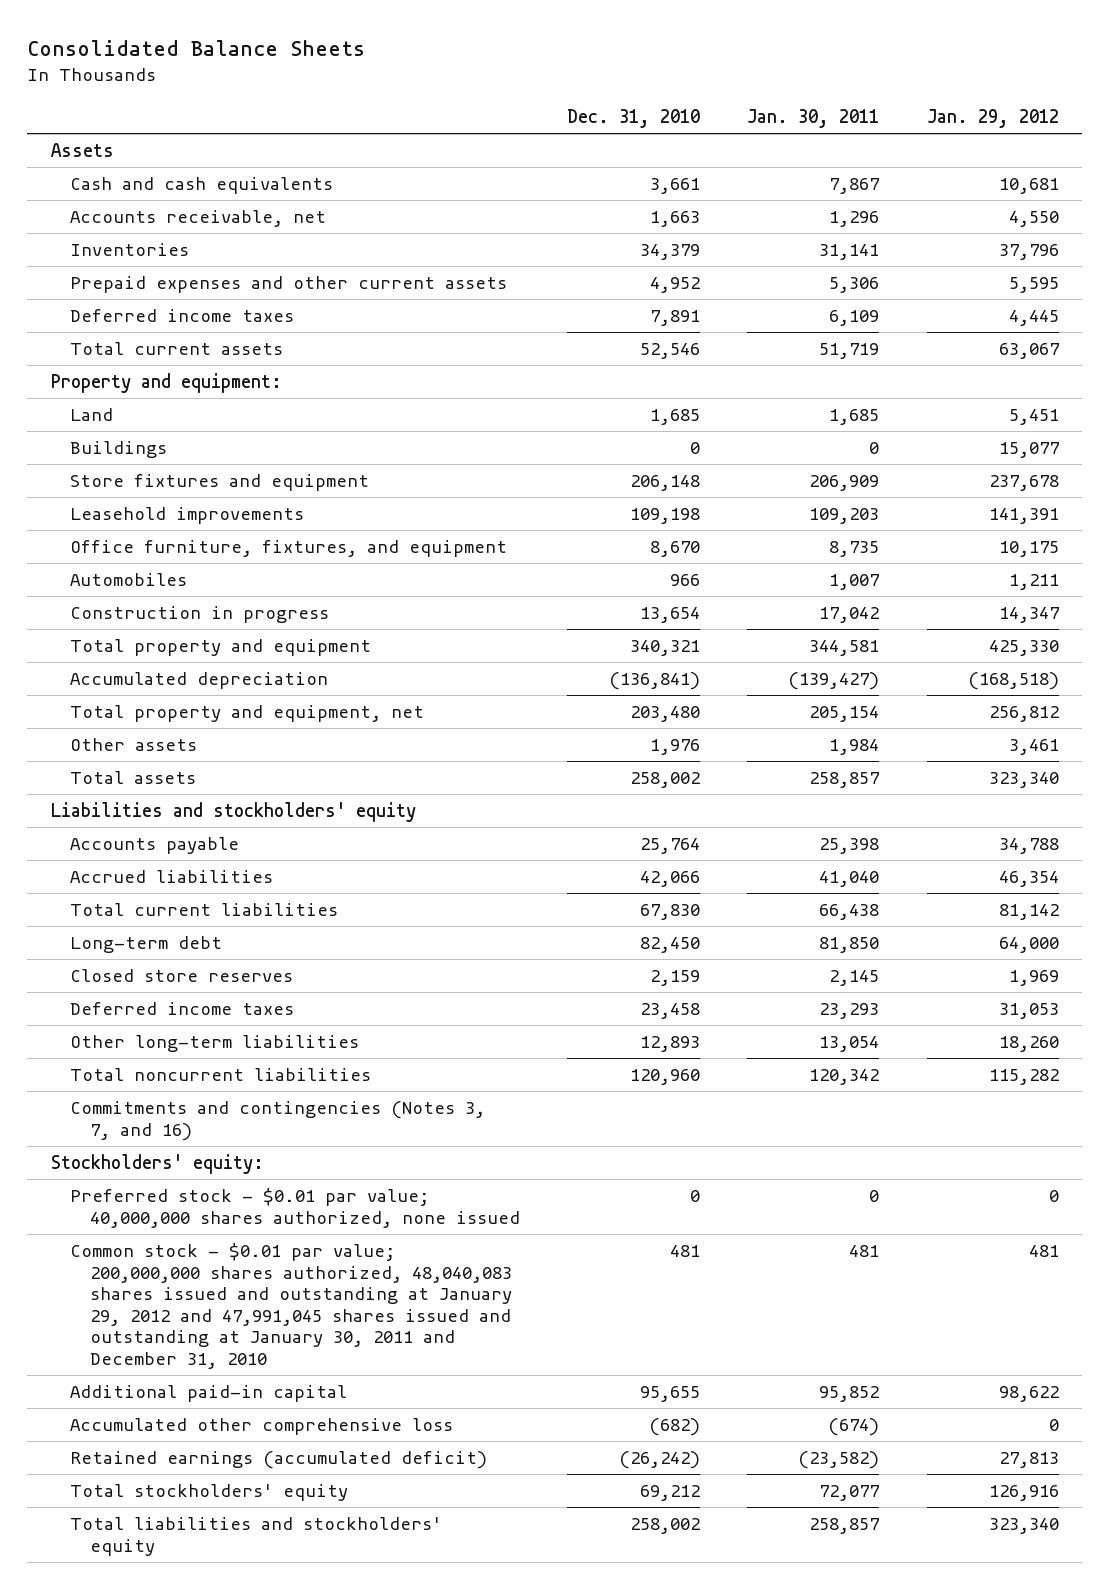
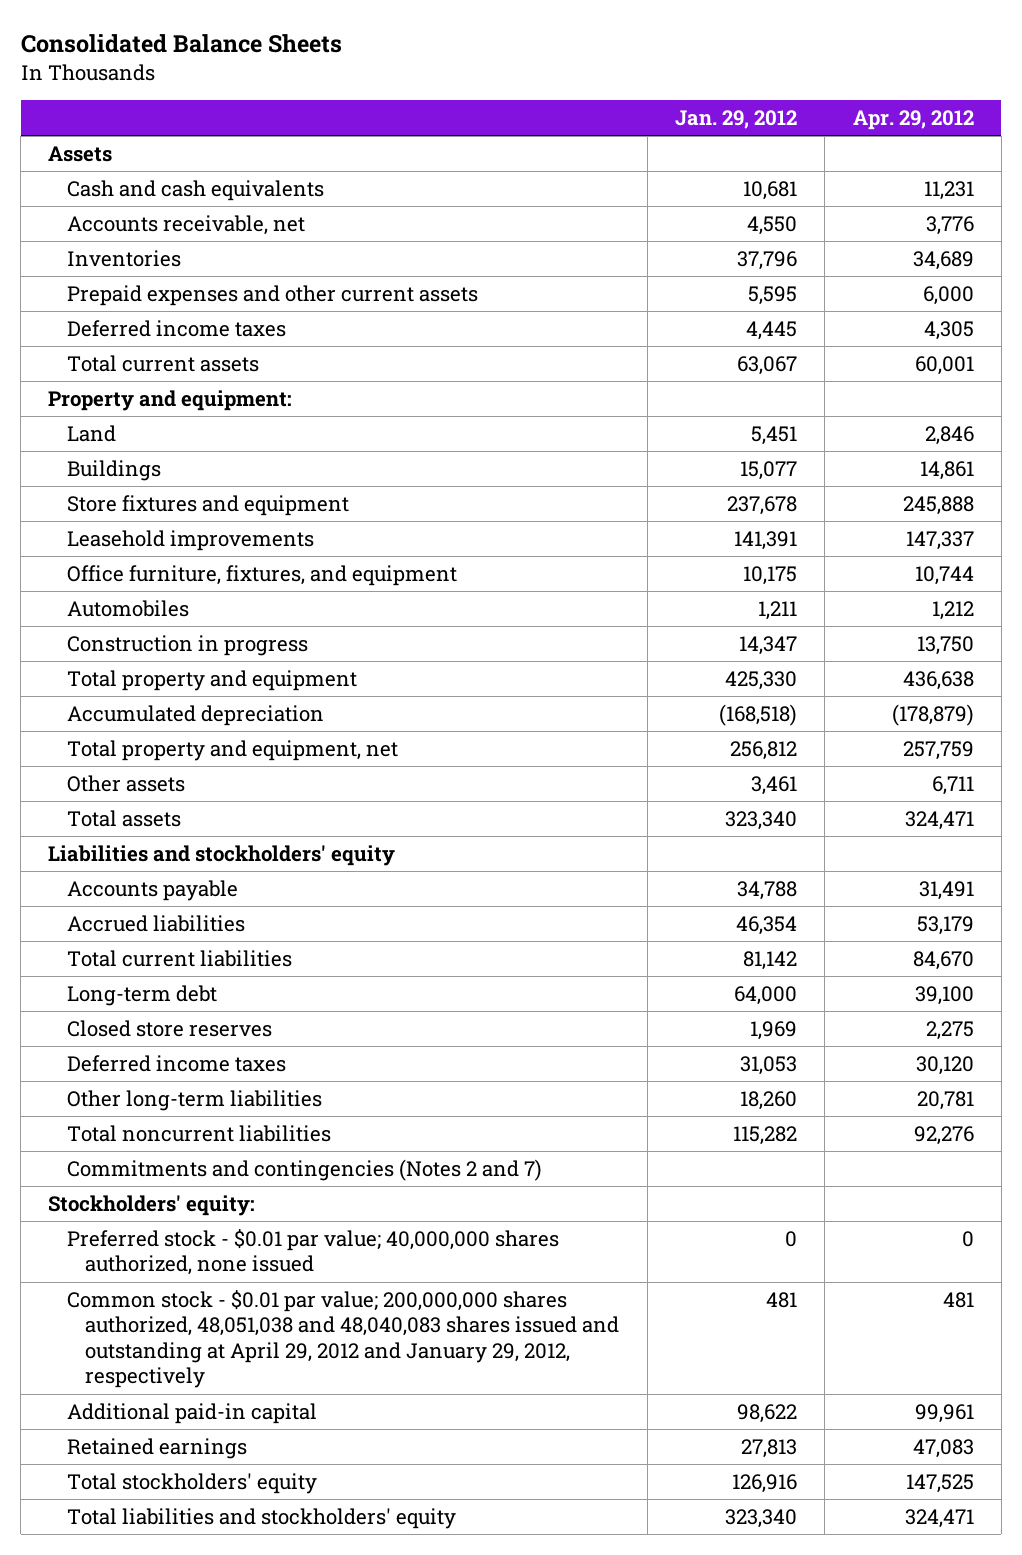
[566,109,700,129] Dec. 31, 2010 -> none
[747,109,880,129] Jan. 30, 2011 -> none
none -> [852,110,974,131] Apr. 29, 2012
[70,1100,486,1141] Commitments and contingencies (Notes 3, 7, and 16) -> [66,1158,542,1181] Commitments and contingencies (Notes 2 and 7)
[70,1242,512,1370] Common stock - $0.01 par value; 200,000,000 shares authorized, 48,040,083 shares issued and outstanding at January 29, 2012 and 47,991,045 shares issued and outstanding at January 30, 2011 and December 31, 2010 -> [66,1289,620,1389] Common stock - $0.01 par value; 200,000,000 shares authorized, 48,051,038 and 48,040,083 shares issued and outstanding at April 29, 2012 and January 29, 2012, respectively
[70,1417,454,1435] Accumulated other comprehensive loss -> none
[70,1450,488,1469] Retained earnings (accumulated deficit) -> [66,1437,247,1459] Retained earnings

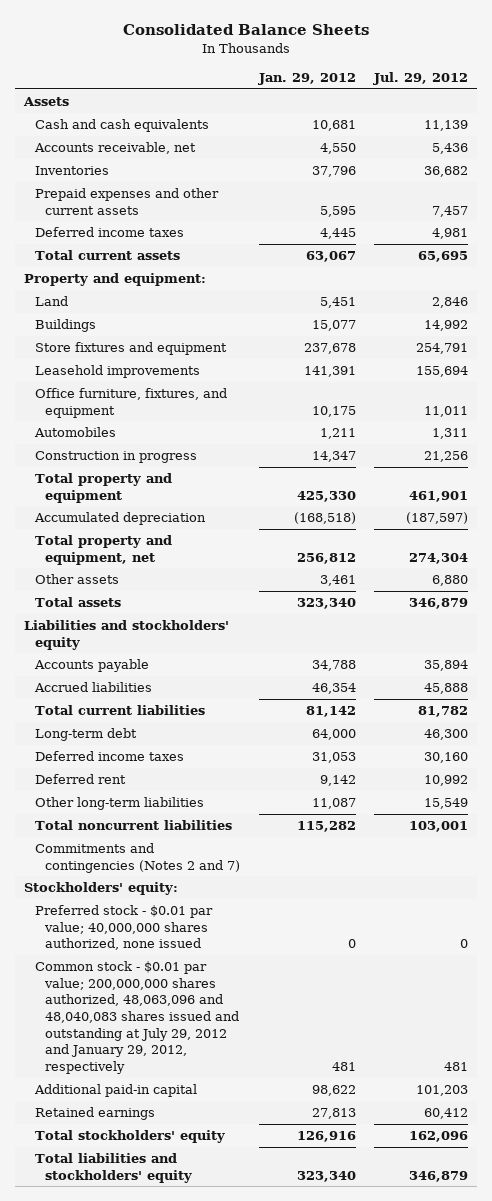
[852,110,974,131] Apr. 29, 2012 -> none
none -> [373,72,469,86] Jul. 29, 2012
[66,1019,272,1037] Closed store reserves -> none
none -> [34,774,126,785] Deferred rent
[739,1090,797,1110] 18,260 -> [311,798,356,810] 11,087
[66,1289,620,1389] Common stock - $0.01 par value; 200,000,000 shares authorized, 48,051,038 and 48,040,083 shares issued and outstanding at April 29, 2012 and January 29, 2012, respectively -> [34,961,240,1075] Common stock - $0.01 par value; 200,000,000 shares authorized, 48,063,096 and 48,040,083 shares issued and outstanding at July 29, 2012 and January 29, 2012, respectively

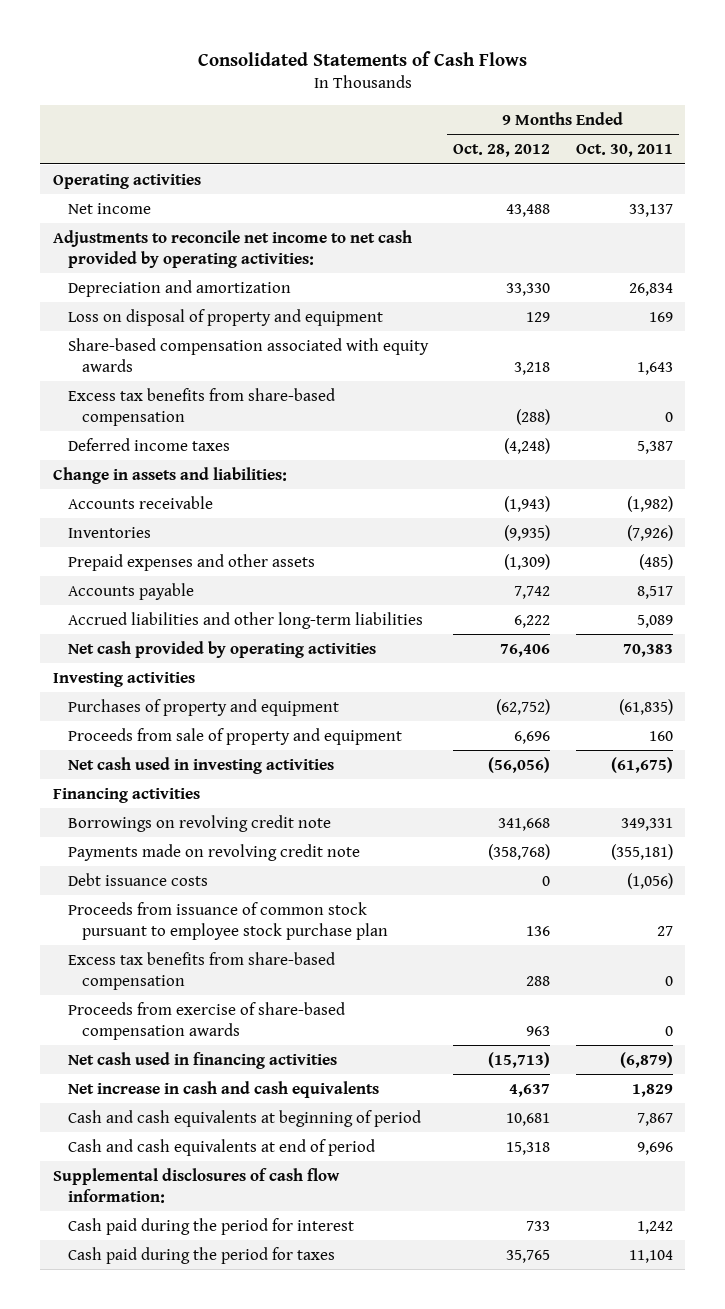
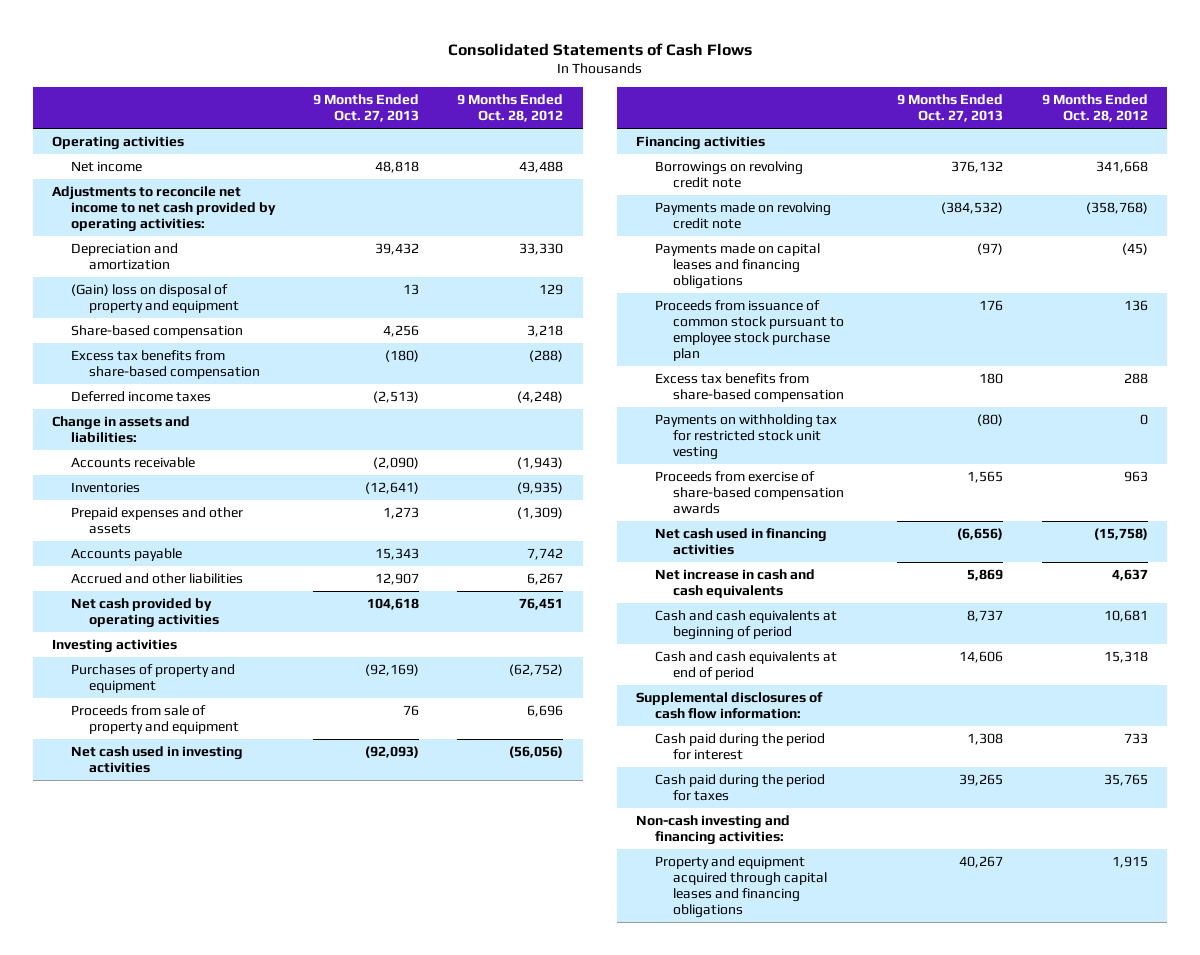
[575,144,673,158] Oct. 30, 2011 -> none
none -> [313,94,420,123] 9 Months Ended Oct. 27, 2013
[67,308,383,326] Loss on disposal of property and equipment -> [70,284,240,314] (Gain) loss on disposal of property and equipment
[67,337,429,372] Share-based compensation associated with equity awards -> [70,325,243,339] Share-based compensation
[67,611,423,629] Accrued liabilities and other long-term liabilities -> [70,573,243,585] Accrued and other liabilities
[514,614,551,628] 6,222 -> [527,573,564,586] 6,267
[500,643,551,657] 76,406 -> [519,598,564,611] 76,451
[67,872,208,886] Debt issuance costs -> none
none -> [654,243,820,290] Payments made on capital leases and financing obligations
none -> [654,414,837,461] Payments on withholding tax for restricted stock unit vesting
[488,1051,551,1068] (15,713) -> [1093,528,1148,541] (15,758)
none -> [636,815,791,846] Non-cash investing and financing activities:
none -> [654,856,828,919] Property and equipment acquired through capital leases and financing obligations

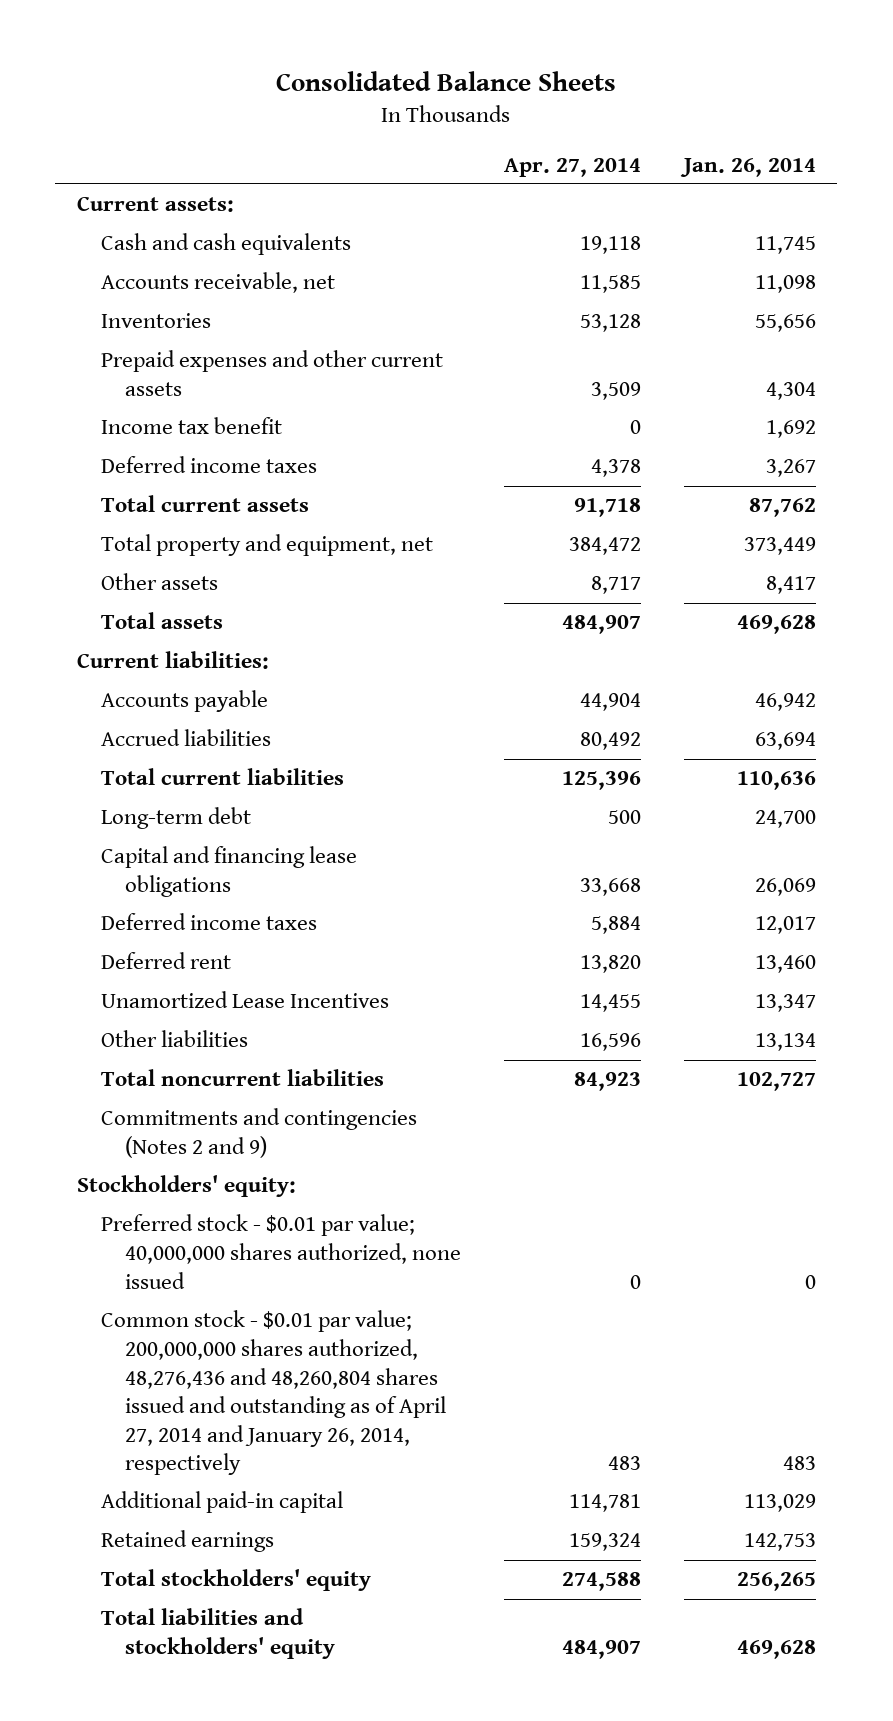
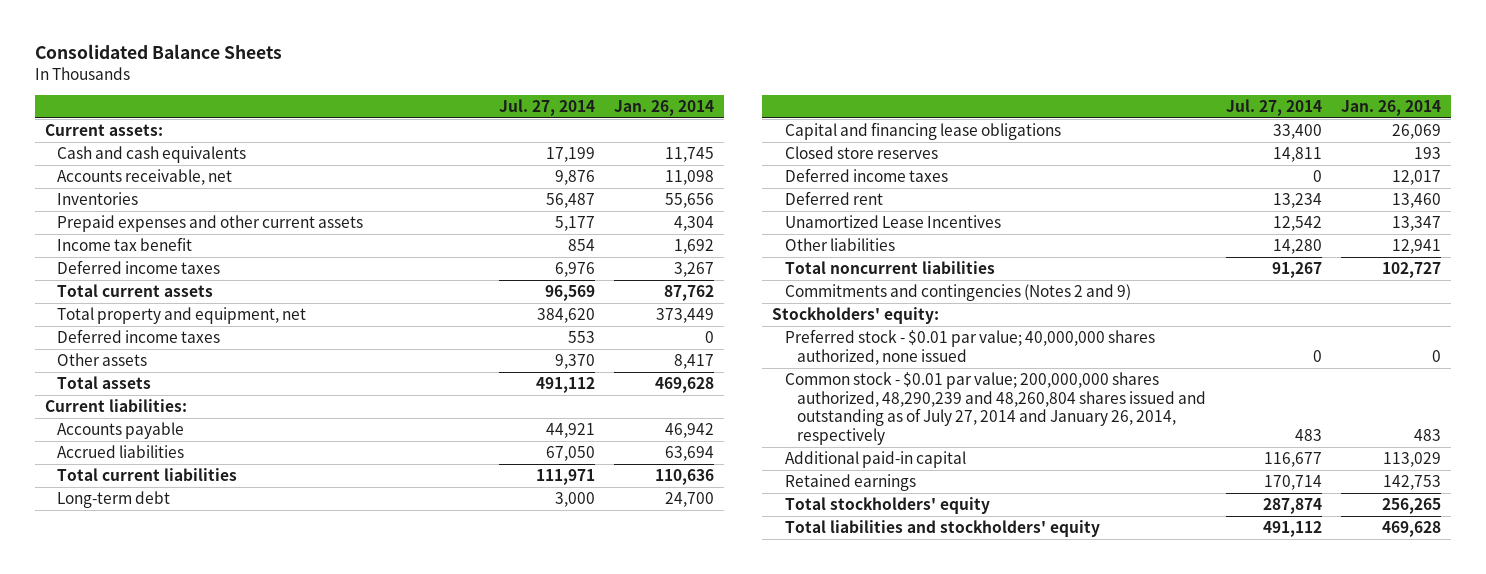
[504,157,642,177] Apr. 27, 2014 -> none
none -> [498,98,595,116] Jul. 27, 2014
none -> [57,329,221,344] Deferred income taxes
none -> [784,146,938,160] Closed store reserves
[754,1033,816,1052] 13,134 -> [1392,239,1442,255] 12,941
[101,1310,447,1476] Common stock - $0.01 par value; 200,000,000 shares authorized, 48,276,436 and 48,260,804 shares issued and outstanding as of April 27, 2014 and January 26, 2014, respectively -> [784,372,1207,445] Common stock - $0.01 par value; 200,000,000 shares authorized, 48,290,239 and 48,260,804 shares issued and outstanding as of July 27, 2014 and January 26, 2014, respectively

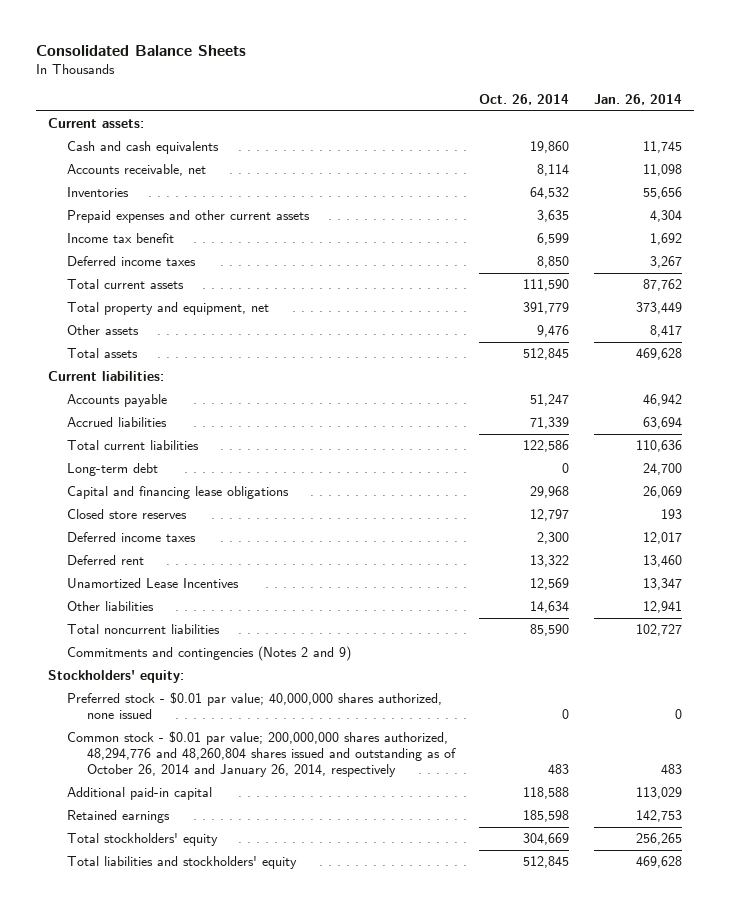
[498,98,595,116] Jul. 27, 2014 -> none
none -> [479,93,570,105] Oct. 26, 2014
[57,329,221,344] Deferred income taxes -> none
[784,372,1207,445] Common stock - $0.01 par value; 200,000,000 shares authorized, 48,290,239 and 48,260,804 shares issued and outstanding as of July 27, 2014 and January 26, 2014, respectively -> [67,731,456,777] Common stock - $0.01 par value; 200,000,000 shares authorized, 48,294,776 and 48,260,804 shares issued and outstanding as of October 26, 2014 and January 26, 2014, respectively

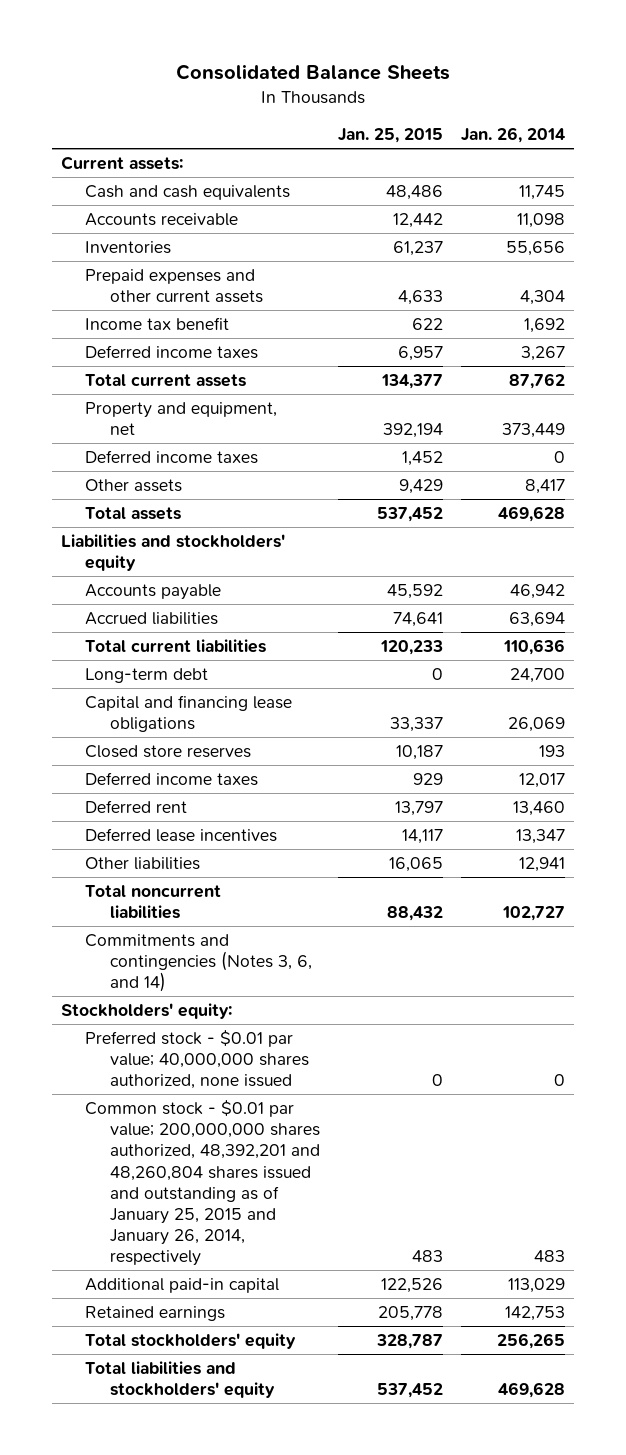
[479,93,570,105] Oct. 26, 2014 -> none
none -> [338,128,444,144] Jan. 25, 2015
[67,164,207,177] Accounts receivable, net -> [85,212,239,226] Accounts receivable
[67,302,270,316] Total property and equipment, net -> [85,401,278,436] Property and equipment, net
none -> [85,449,259,464] Deferred income taxes
[48,371,165,382] Current liabilities: -> none
none -> [60,533,285,572] Liabilities and stockholders' equity
[67,578,240,589] Unamortized Lease Incentives -> [85,827,278,842] Deferred lease incentives
[67,646,352,662] Commitments and contingencies (Notes 2 and 9) -> [85,933,312,993] Commitments and contingencies (Notes 3, 6, and 14)
[67,731,456,777] Common stock - $0.01 par value; 200,000,000 shares authorized, 48,294,776 and 48,260,804 shares issued and outstanding as of October 26, 2014 and January 26, 2014, respectively -> [85,1099,320,1267] Common stock - $0.01 par value; 200,000,000 shares authorized, 48,392,201 and 48,260,804 shares issued and outstanding as of January 25, 2015 and January 26, 2014, respectively

